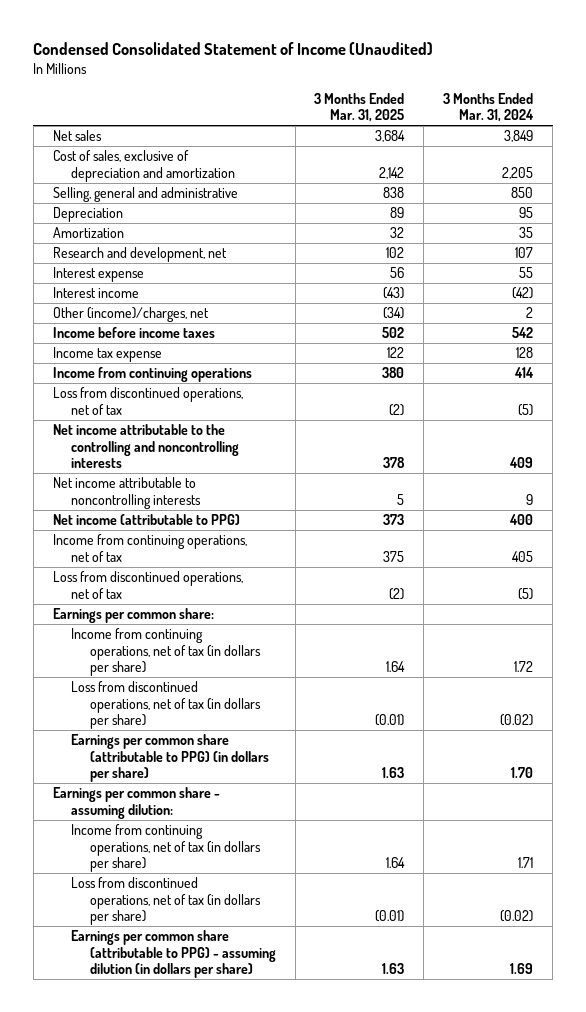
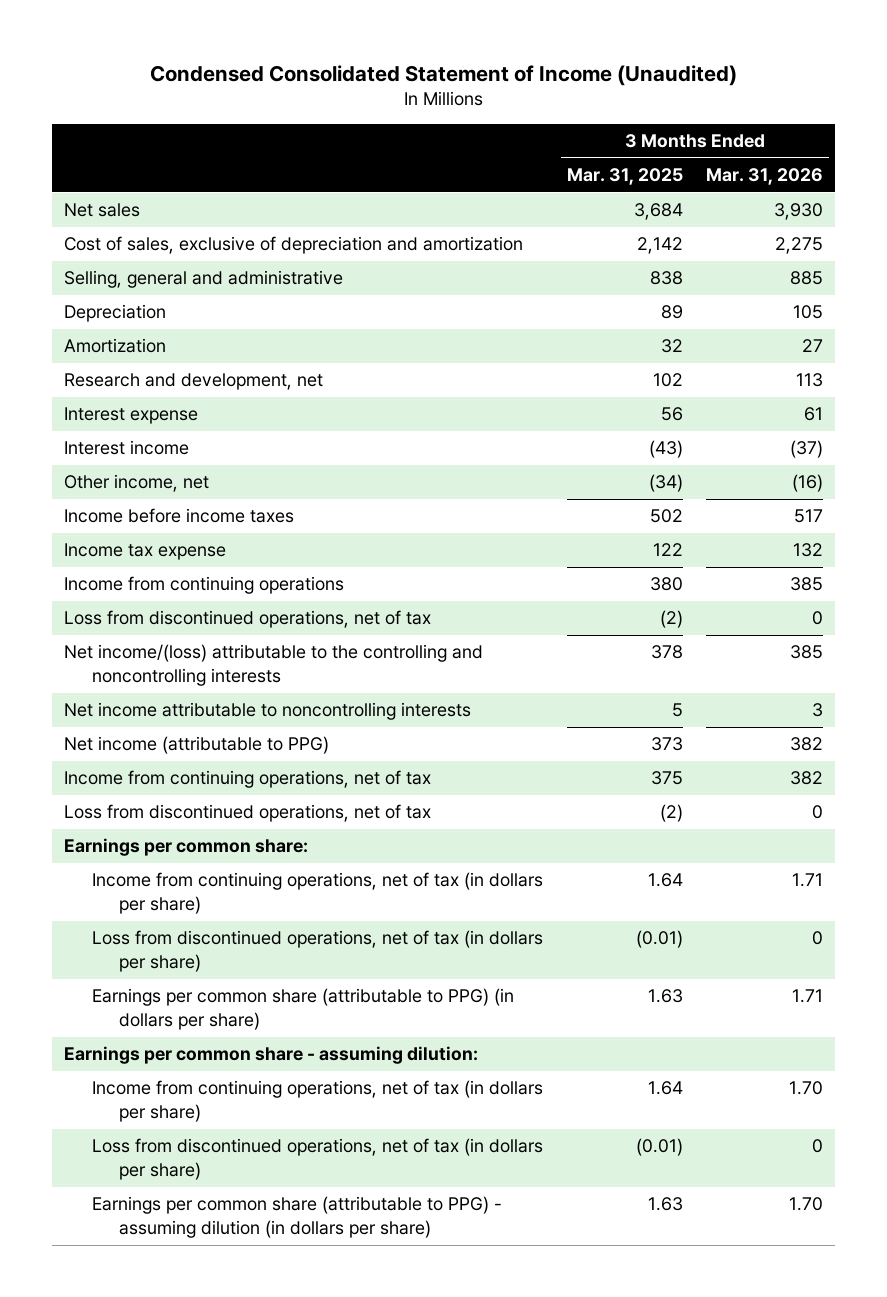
[443,92,535,123] 3 Months Ended Mar. 31, 2024 -> none
none -> [706,168,824,186] Mar. 31, 2026
[52,307,209,323] Other (income)/charges, net -> [64,474,210,493] Other income, net
[52,424,240,469] Net income attributable to the controlling and noncontrolling interests -> [64,644,484,687] Net income/(loss) attributable to the controlling and noncontrolling interests

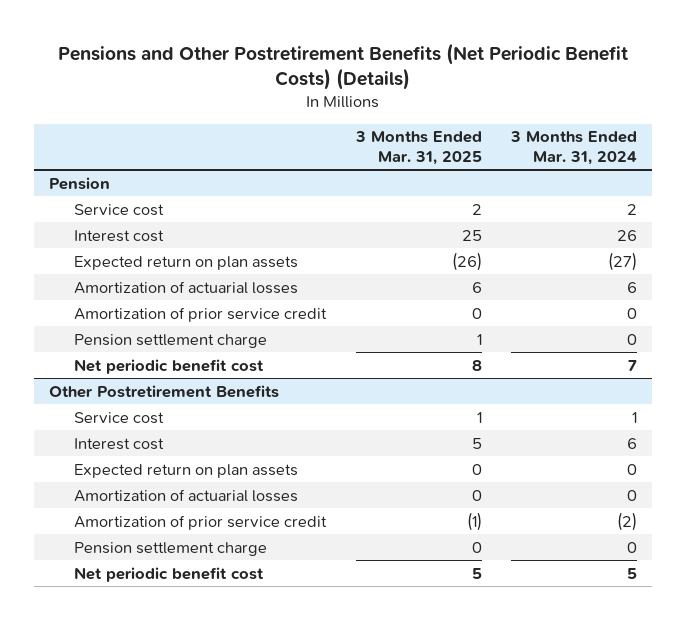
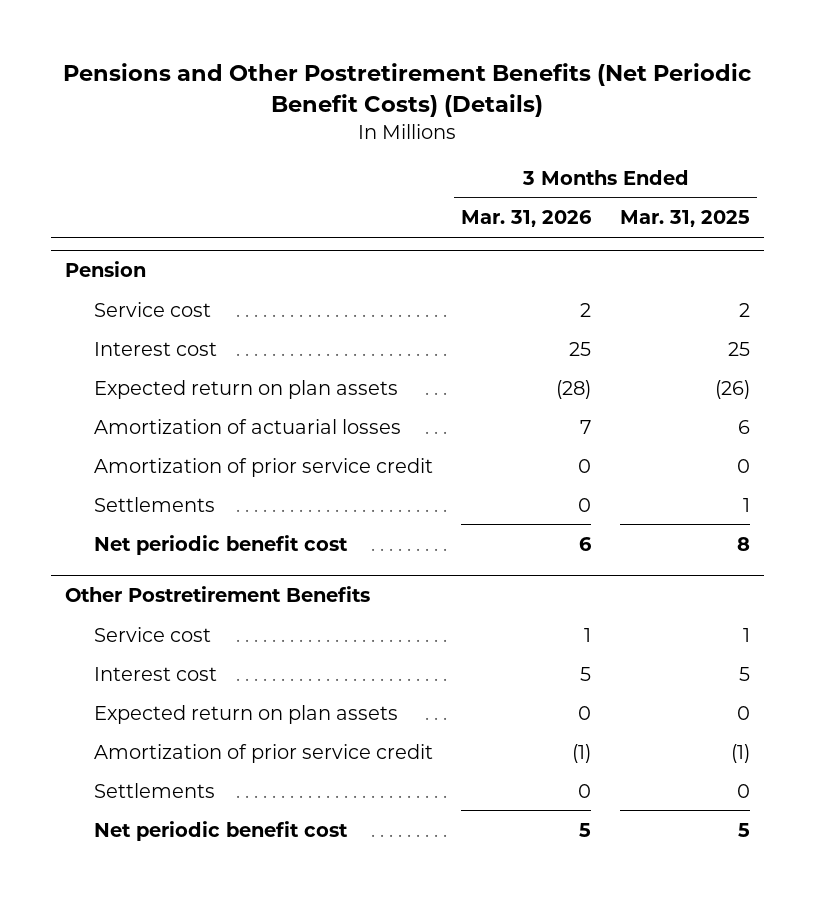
[510,131,638,165] 3 Months Ended Mar. 31, 2024 -> none
none -> [461,210,593,228] Mar. 31, 2026
[74,333,268,348] Pension settlement charge -> [94,496,216,512] Settlements
[74,488,299,502] Amortization of actuarial losses -> none
[74,541,268,556] Pension settlement charge -> [94,782,216,798] Settlements

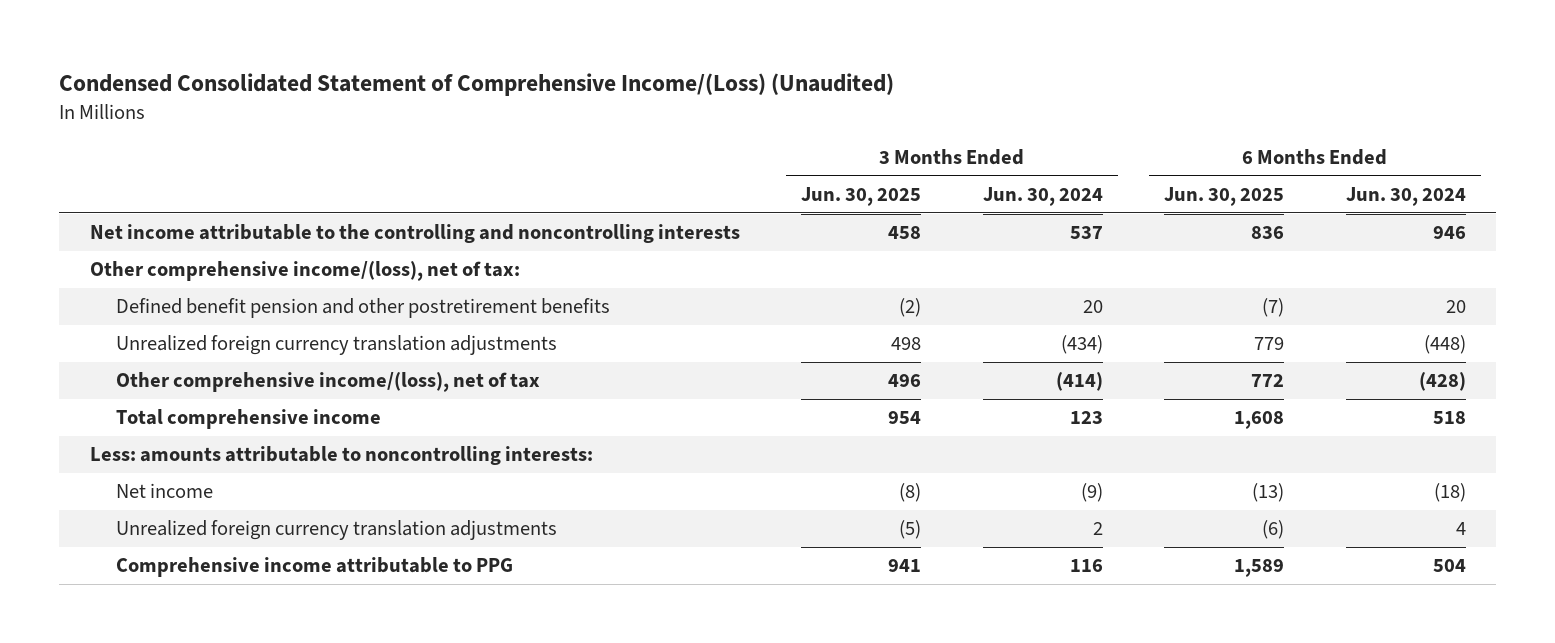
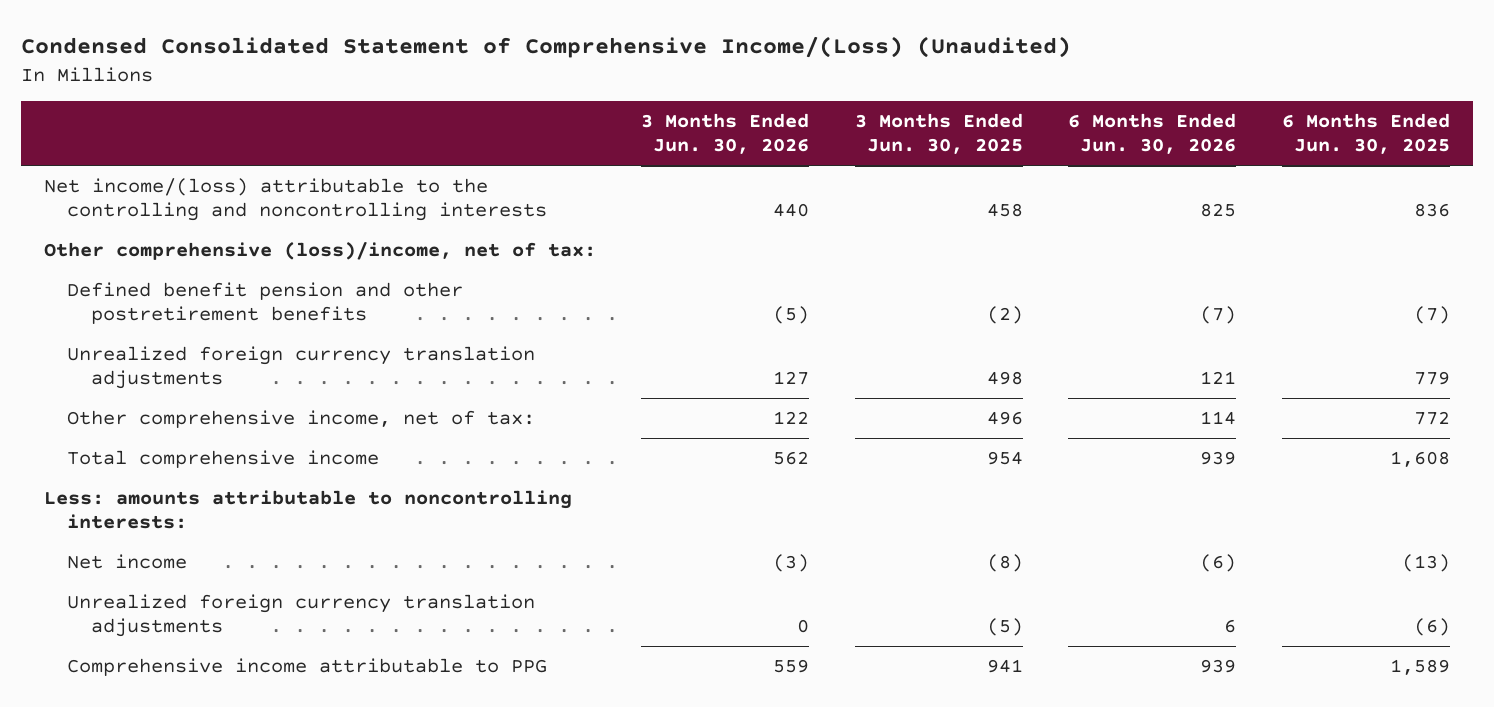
[982,187,1103,207] Jun. 30, 2024 -> none
[1345,187,1466,207] Jun. 30, 2024 -> none
none -> [641,113,810,155] 3 Months Ended Jun. 30, 2026
none -> [1068,113,1237,155] 6 Months Ended Jun. 30, 2026
[89,224,740,244] Net income attributable to the controlling and noncontrolling interests -> [43,177,548,222] Net income/(loss) attributable to the controlling and noncontrolling interests
[89,261,520,282] Other comprehensive income/(loss), net of tax: -> [43,241,596,260] Other comprehensive (loss)/income, net of tax:
[116,372,541,393] Other comprehensive income/(loss), net of tax -> [67,409,536,428] Other comprehensive income, net of tax:

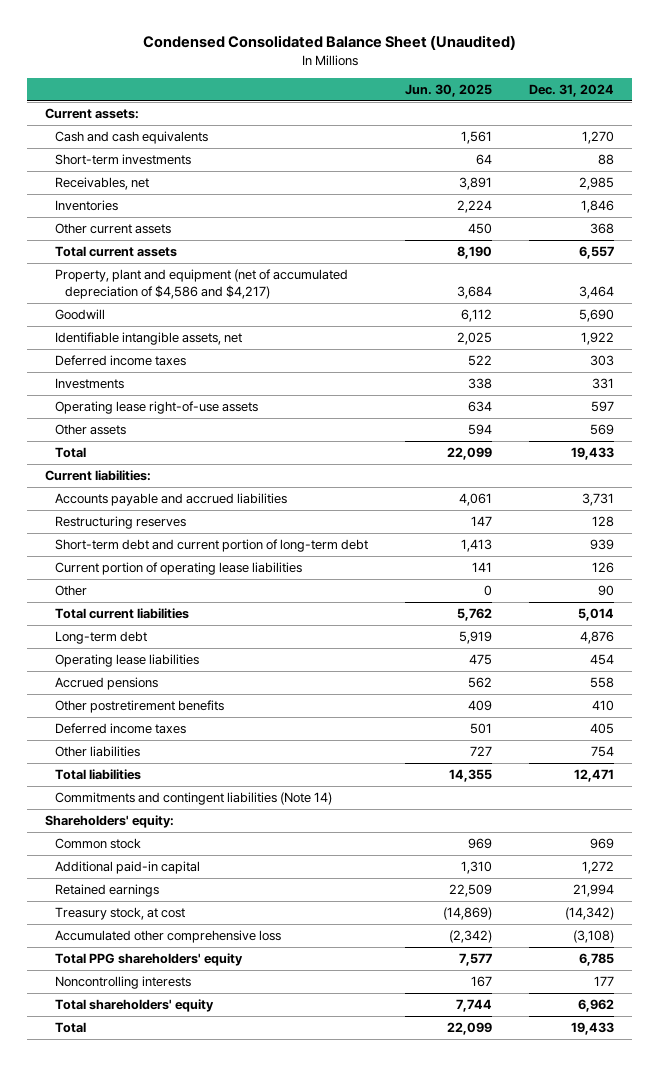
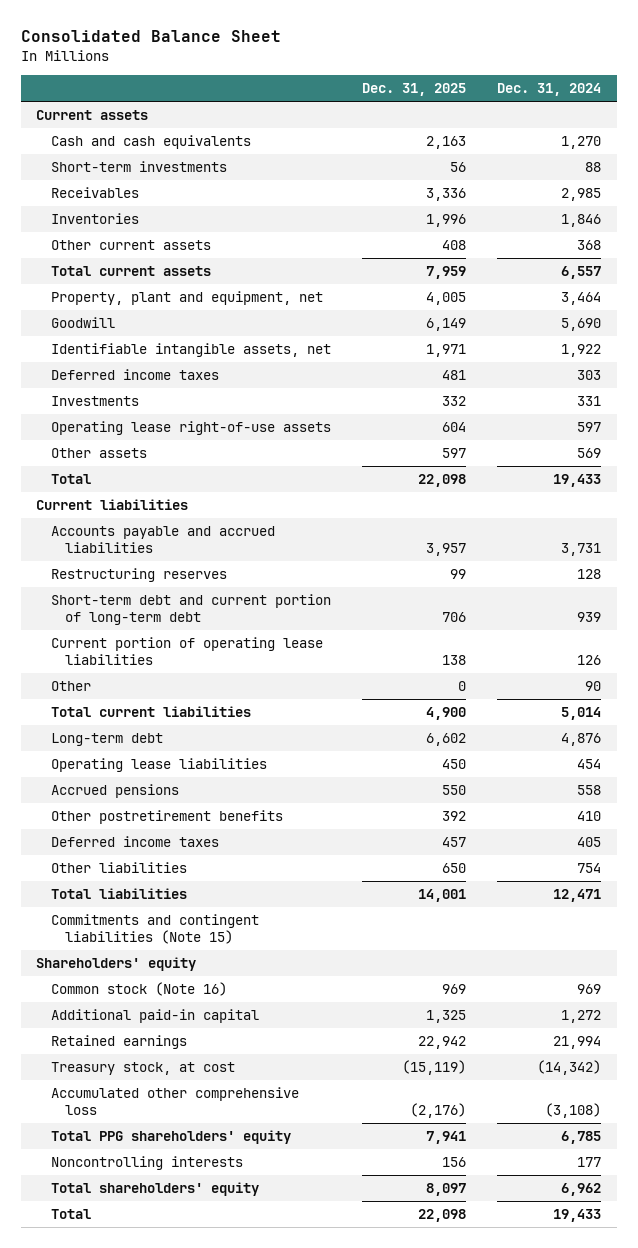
[142,34,516,50] Condensed Consolidated Balance Sheet (Unaudited) -> [20,30,281,43] Consolidated Balance Sheet
[405,83,493,97] Jun. 30, 2025 -> none
none -> [361,83,466,97] Dec. 31, 2025
[45,108,140,120] Current assets: -> [36,110,149,121] Current assets
[55,177,150,191] Receivables, net -> [50,187,139,199] Receivables
[55,269,349,299] Property, plant and equipment (net of accumulated depreciation of $4,586 and $4,217) -> [50,291,323,306] Property, plant and equipment, net
[45,470,152,482] Current liabilities: -> [36,499,189,511] Current liabilities
[55,792,333,806] Commitments and contingent liabilities (Note 14) -> [50,914,259,945] Commitments and contingent liabilities (Note 15)
[45,815,175,829] Shareholders' equity: -> [36,957,197,972] Shareholders' equity
[55,838,142,850] Common stock -> [50,982,227,997] Common stock (Note 16)

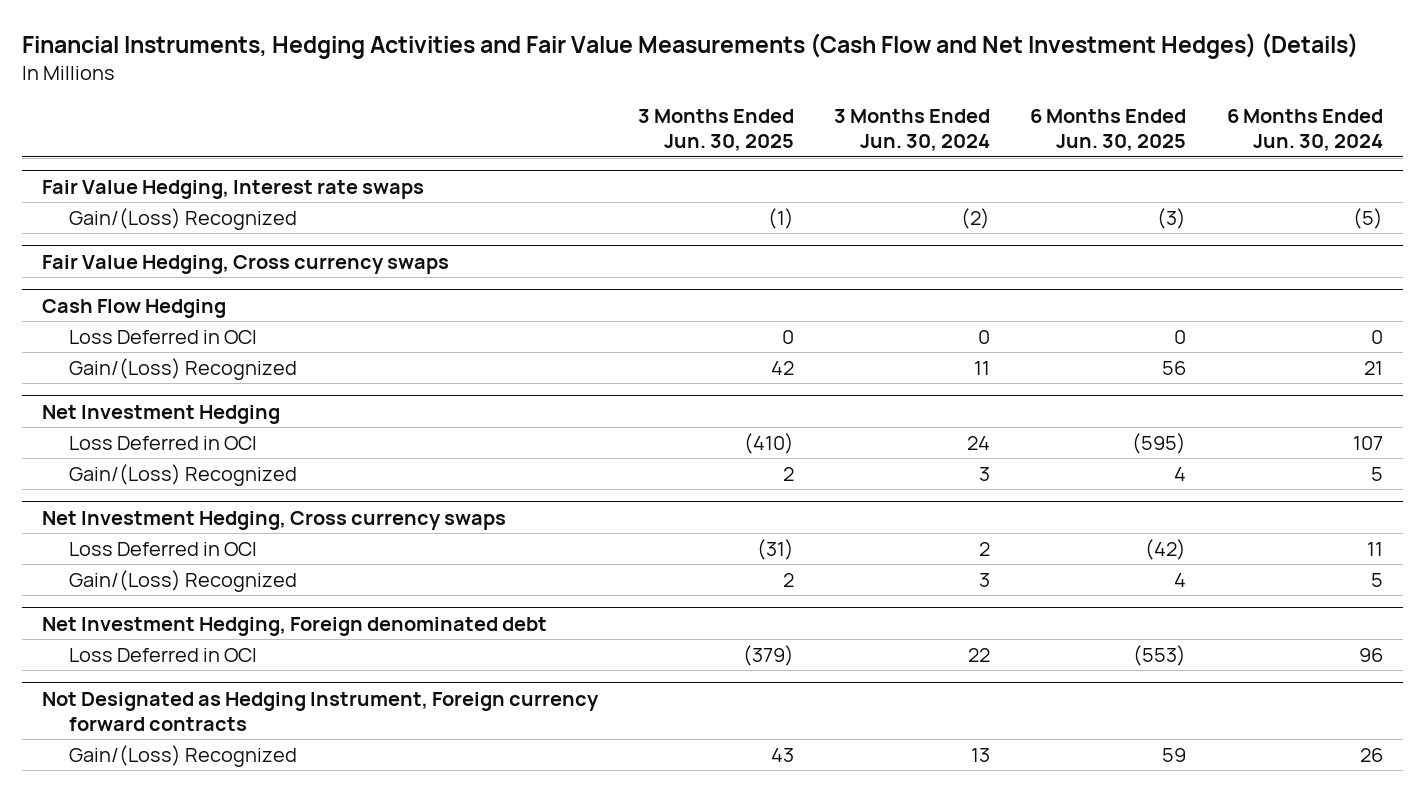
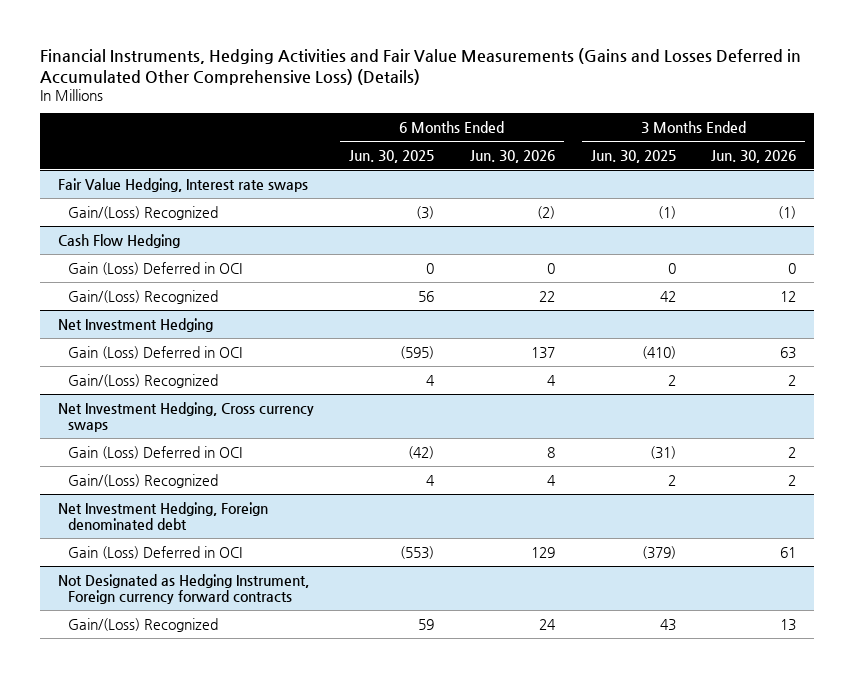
[21,32,1358,59] Financial Instruments, Hedging Activities and Fair Value Measurements (Cash Flow and Net Investment Hedges) (Details) -> [39,47,801,85] Financial Instruments, Hedging Activities and Fair Value Measurements (Gains and Losses Deferred in Accumulated Other Comprehensive Loss) (Details)
[834,109,991,152] 3 Months Ended Jun. 30, 2024 -> none
[1226,109,1383,152] 6 Months Ended Jun. 30, 2024 -> none
none -> [469,149,555,163] Jun. 30, 2026
none -> [711,149,797,163] Jun. 30, 2026
[41,254,449,274] Fair Value Hedging, Cross currency swaps -> none
[69,329,258,344] Loss Deferred in OCI -> [68,261,243,275] Gain (Loss) Deferred in OCI
[69,435,258,450] Loss Deferred in OCI -> [68,345,243,359] Gain (Loss) Deferred in OCI
[69,541,258,556] Loss Deferred in OCI -> [68,445,243,459] Gain (Loss) Deferred in OCI
[69,647,258,662] Loss Deferred in OCI -> [68,545,243,559] Gain (Loss) Deferred in OCI

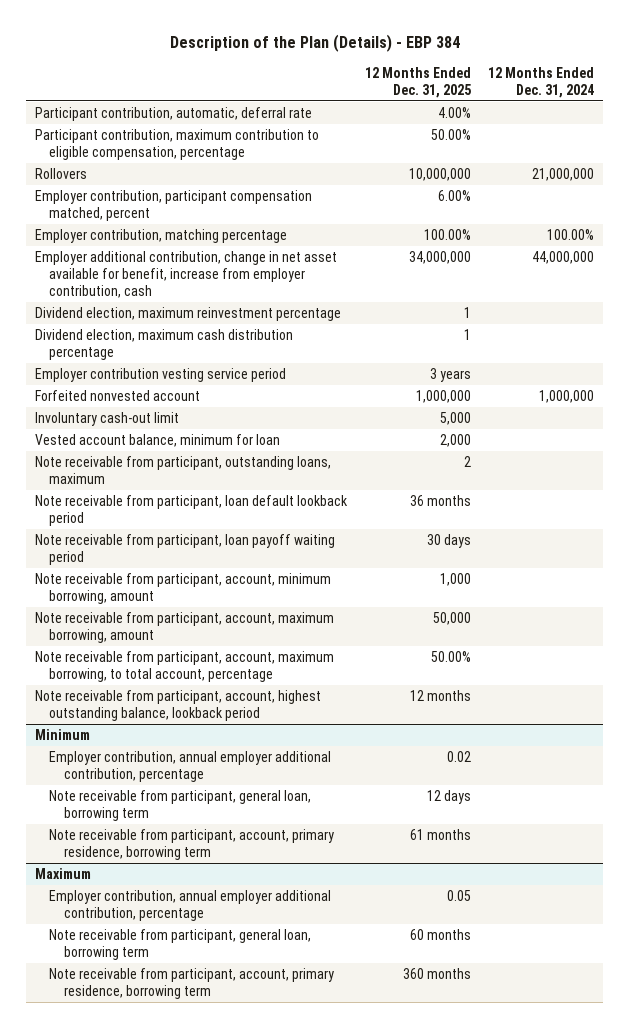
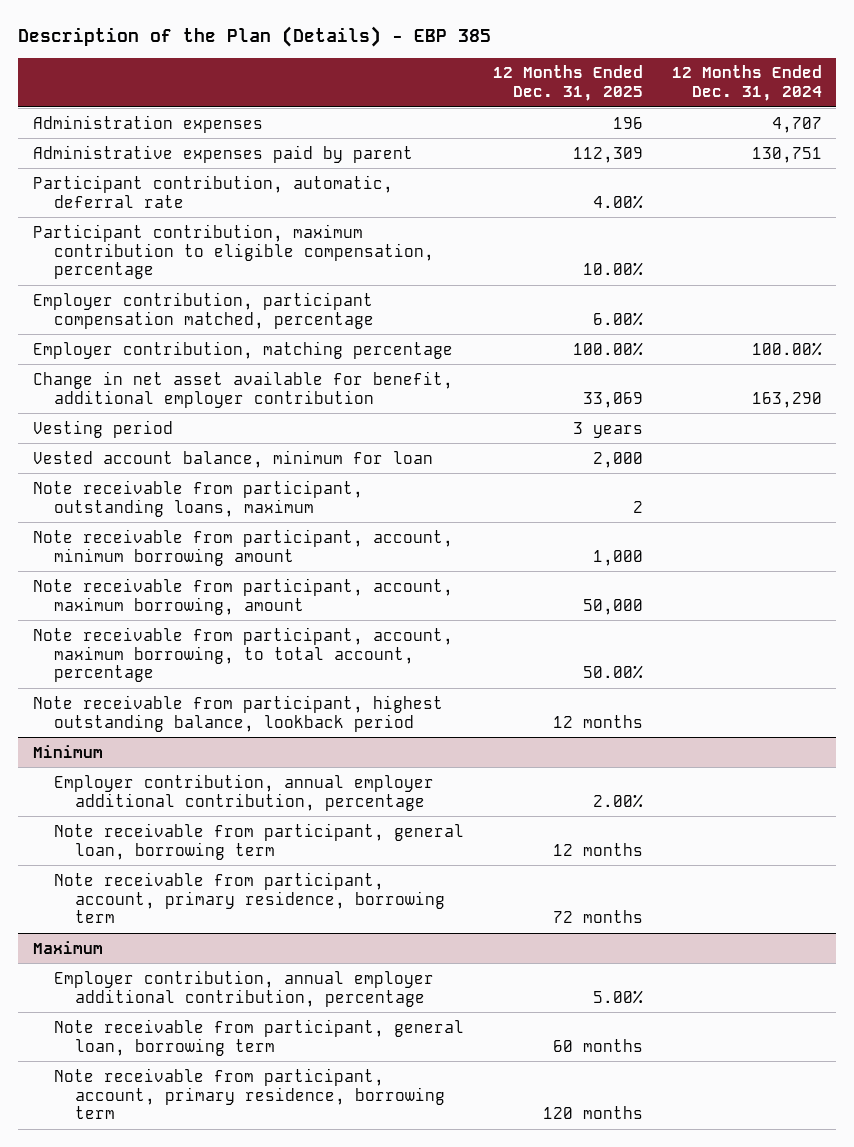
[169,33,460,52] Description of the Plan (Details) - EBP 384 -> [18,26,492,48] Description of the Plan (Details) - EBP 385
none -> [32,114,263,133] Administration expenses
none -> [32,144,413,163] Administrative expenses paid by parent
[35,167,88,179] Rollovers -> none
[430,128,471,140] 50.00% -> [582,262,643,277] 10.00%
[35,189,313,222] Employer contribution, participant compensation matched, percent -> [32,291,375,329] Employer contribution, participant compensation matched, percentage
[35,306,342,321] Dividend election, maximum reinvestment percentage -> none
[35,328,294,361] Dividend election, maximum cash distribution percentage -> none
[35,389,201,401] Forfeited nonvested account -> none
[35,411,180,426] Involuntary cash-out limit -> none
[35,250,338,299] Employer additional contribution, change in net asset available for benefit, increase from employer contribution, cash -> [32,370,453,408] Change in net asset available for benefit, additional employer contribution
[408,250,471,264] 34,000,000 -> [582,391,643,408] 33,069
[532,250,595,264] 44,000,000 -> [751,391,822,408] 163,290
[35,367,287,382] Employer contribution vesting service period -> [32,419,173,438] Vesting period
[35,494,349,527] Note receivable from participant, loan default lookback period -> none
[35,533,336,566] Note receivable from participant, loan payoff waiting period -> none
[35,572,332,605] Note receivable from participant, account, minimum borrowing, amount -> [32,528,453,566] Note receivable from participant, account, minimum borrowing amount
[35,689,322,722] Note receivable from participant, account, highest outstanding balance, lookback period -> [32,694,443,732] Note receivable from participant, highest outstanding balance, lookback period
[446,750,471,762] 0.02 -> [592,793,643,808] 2.00%
[426,789,471,804] 12 days -> [552,842,643,856] 12 months
[409,828,471,840] 61 months -> [552,910,643,924] 72 months
[446,889,471,901] 0.05 -> [592,989,643,1004] 5.00%
[402,967,471,979] 360 months -> [542,1106,643,1120] 120 months

